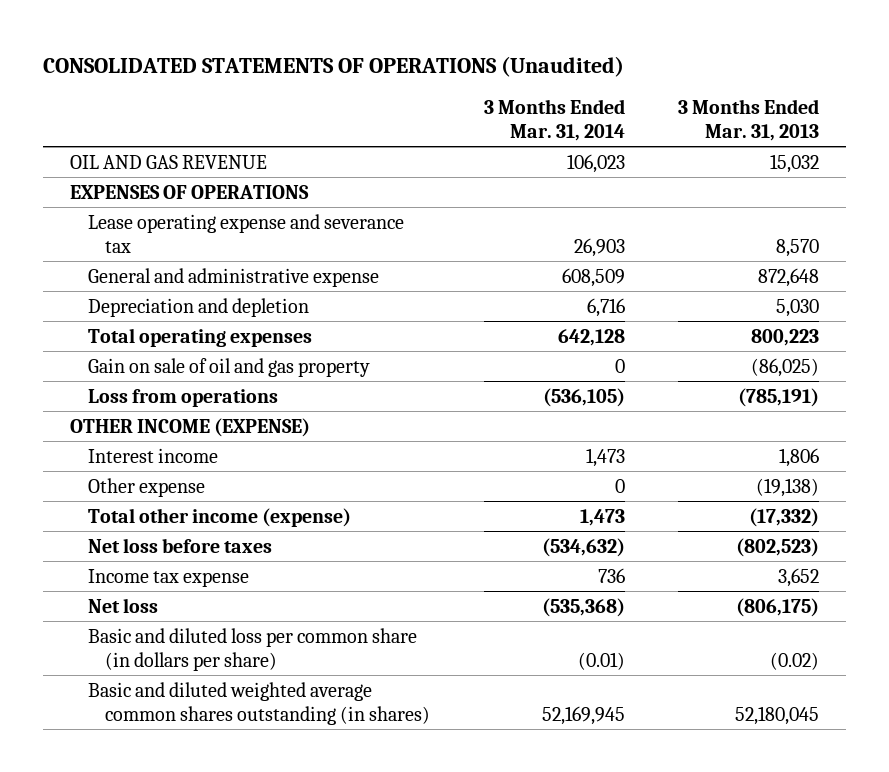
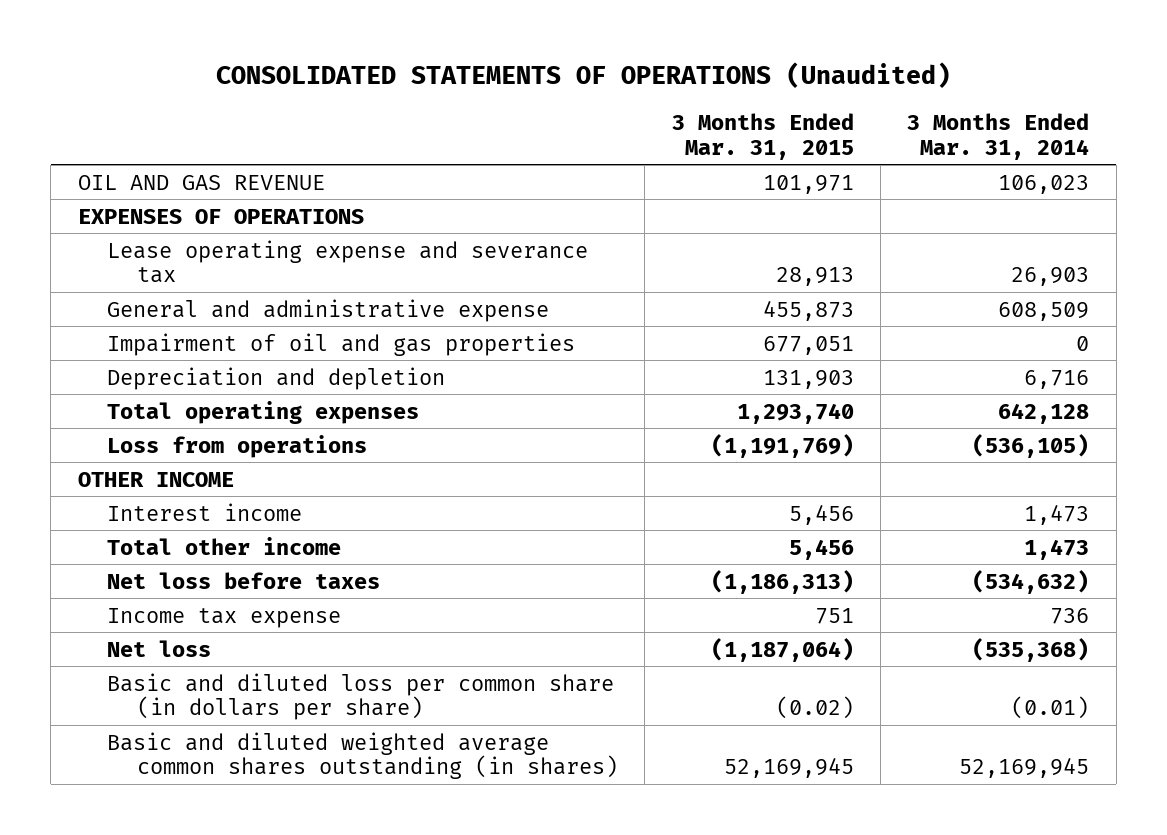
[677,98,819,141] 3 Months Ended Mar. 31, 2013 -> none
none -> [671,112,854,160] 3 Months Ended Mar. 31, 2015
none -> [107,332,576,356] Impairment of oil and gas properties
[87,357,370,377] Gain on sale of oil and gas property -> none
[69,417,310,437] OTHER INCOME (EXPENSE) -> [77,471,234,487] OTHER INCOME
[87,477,205,497] Other expense -> none
[87,507,351,527] Total other income (expense) -> [107,536,342,555] Total other income

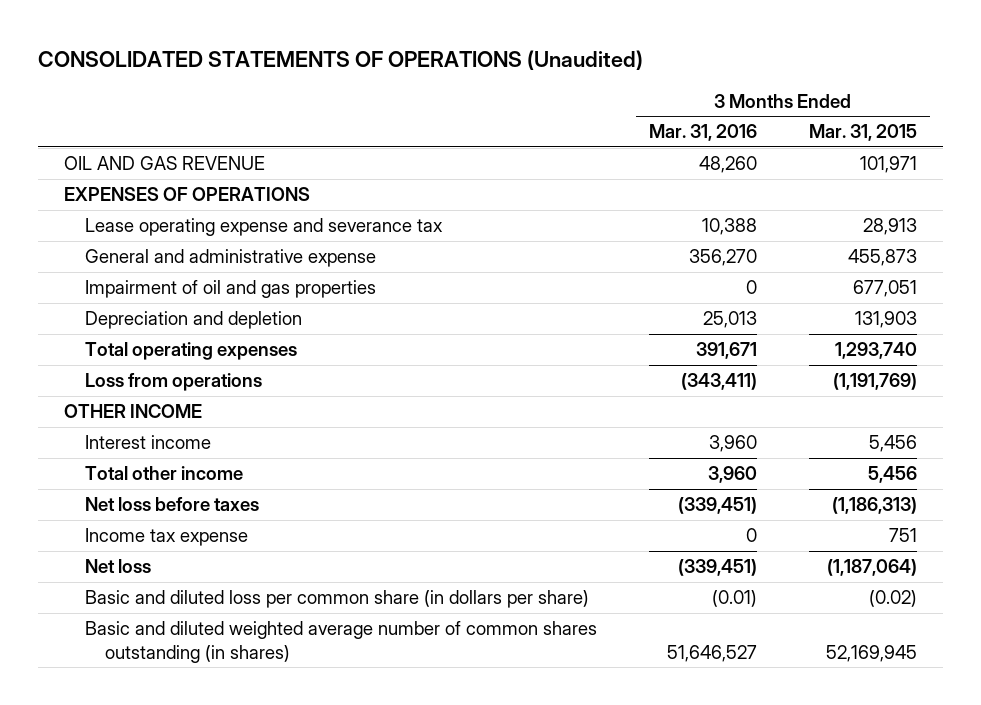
[907,112,1090,160] 3 Months Ended Mar. 31, 2014 -> none
none -> [648,124,757,142] Mar. 31, 2016
[107,731,619,780] Basic and diluted weighted average common shares outstanding (in shares) -> [84,621,597,663] Basic and diluted weighted average number of common shares outstanding (in shares)

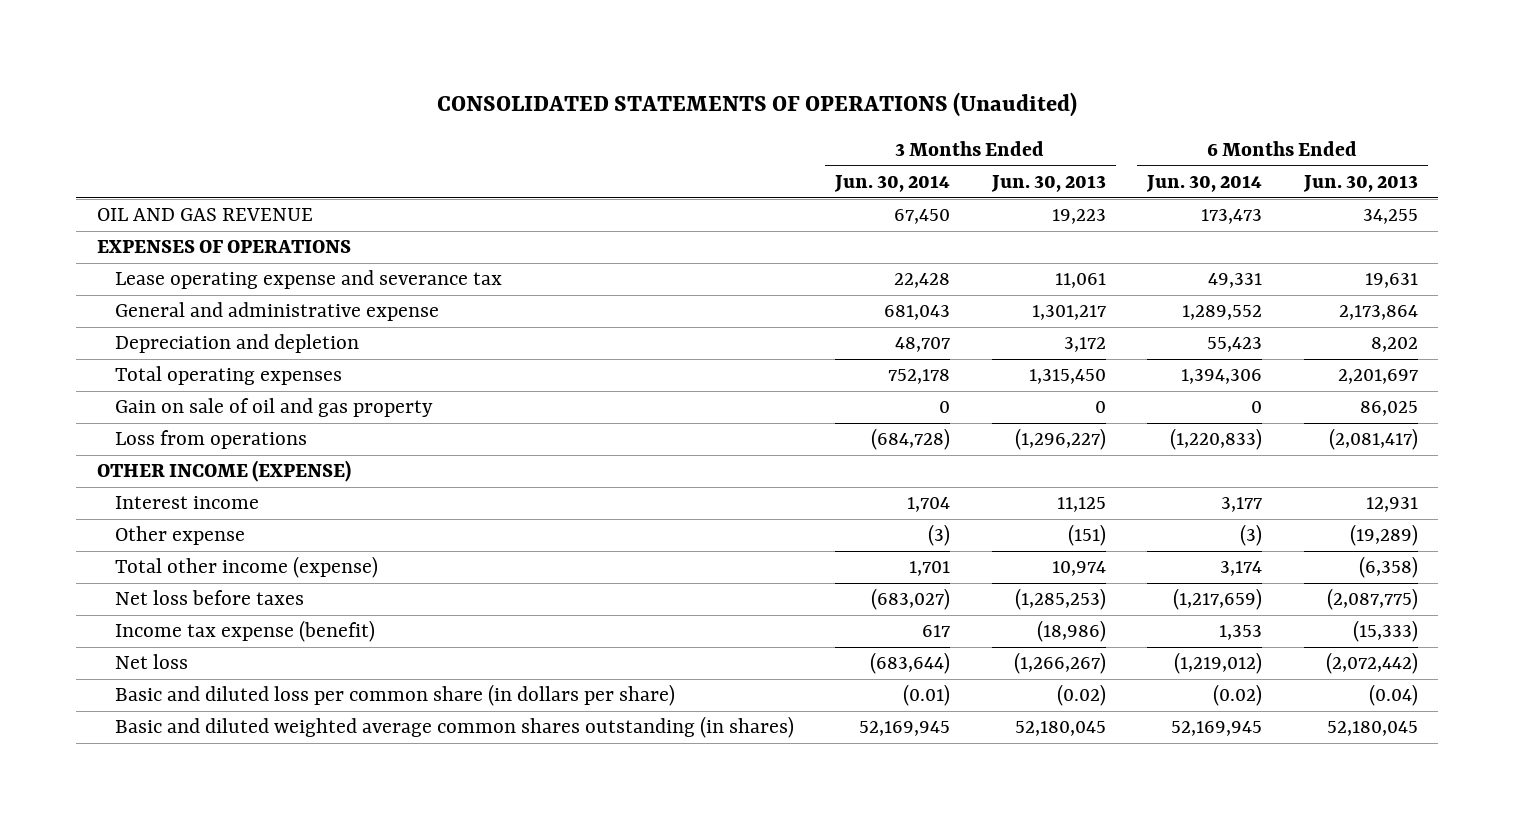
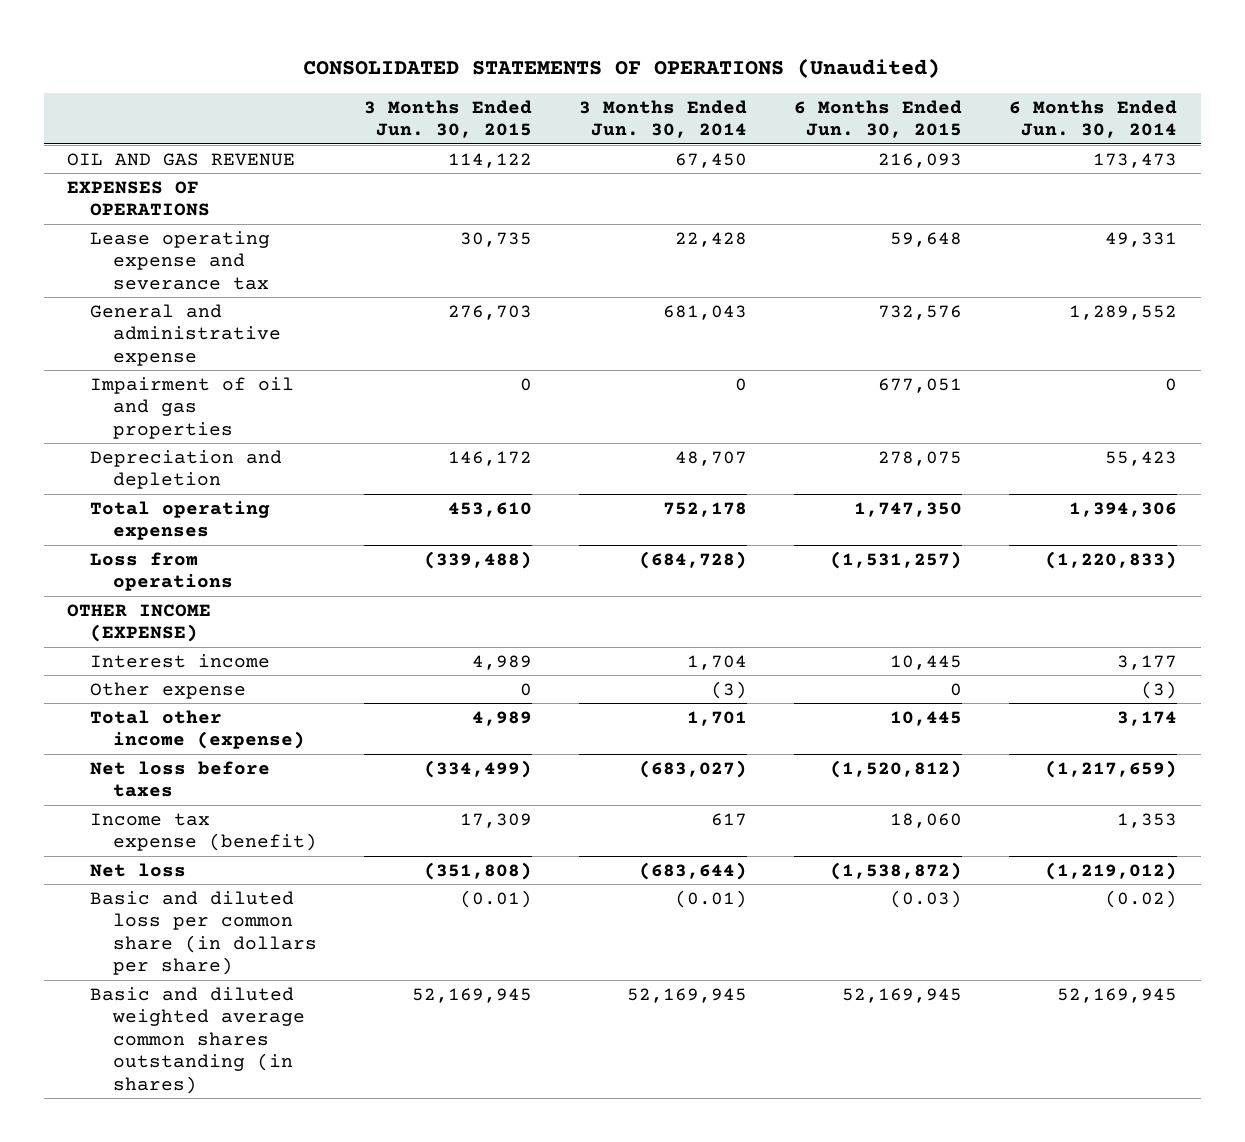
[990,174,1106,192] Jun. 30, 2013 -> none
[1302,174,1418,192] Jun. 30, 2013 -> none
none -> [364,99,533,139] 3 Months Ended Jun. 30, 2015
none -> [794,99,963,139] 6 Months Ended Jun. 30, 2015
none -> [90,376,295,439] Impairment of oil and gas properties
[114,398,433,418] Gain on sale of oil and gas property -> none

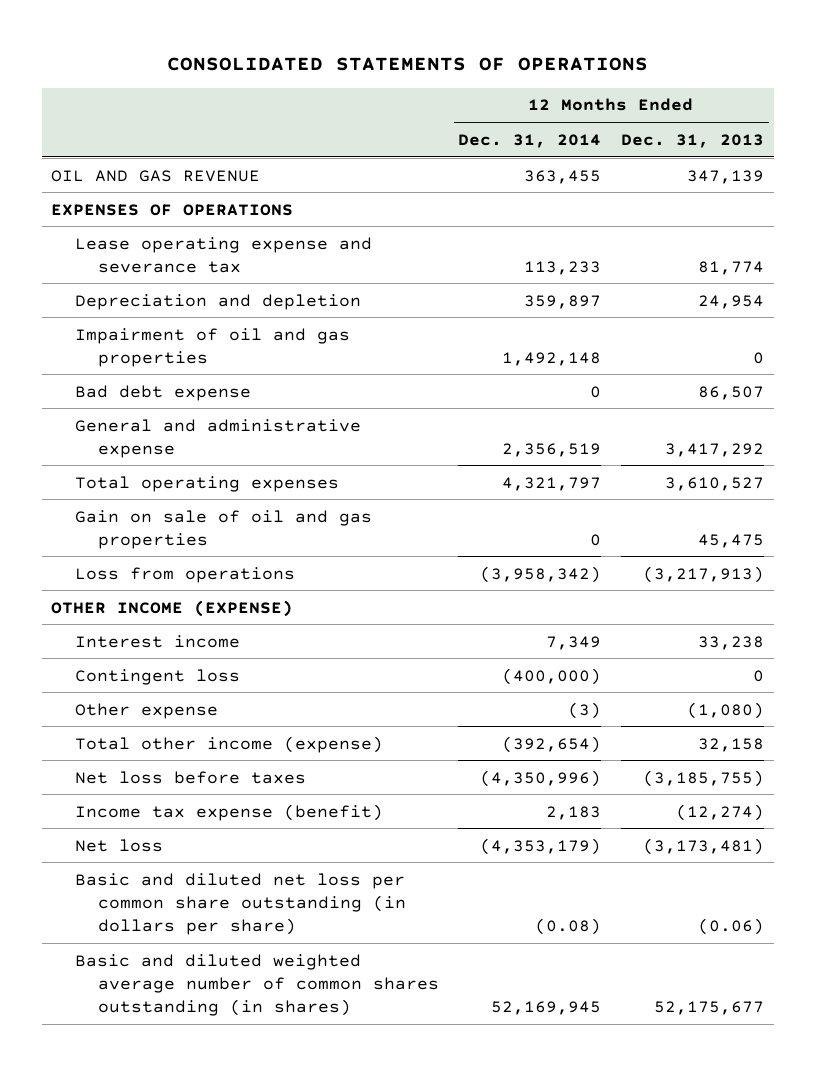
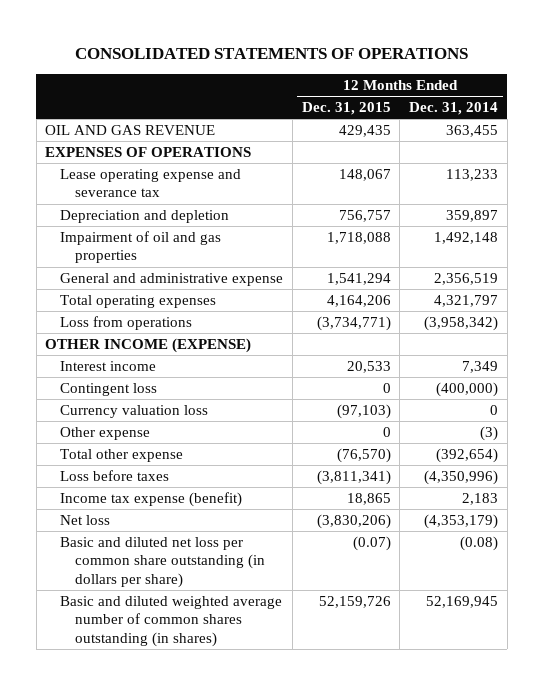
[620,133,764,148] Dec. 31, 2013 -> none
none -> [301,102,391,116] Dec. 31, 2015
[74,384,251,401] Bad debt expense -> none
[74,509,372,549] Gain on sale of oil and gas properties -> none
none -> [60,404,209,418] Currency valuation loss
[74,735,383,753] Total other income (expense) -> [60,448,184,462] Total other expense
[74,770,306,784] Net loss before taxes -> [60,469,170,481] Loss before taxes

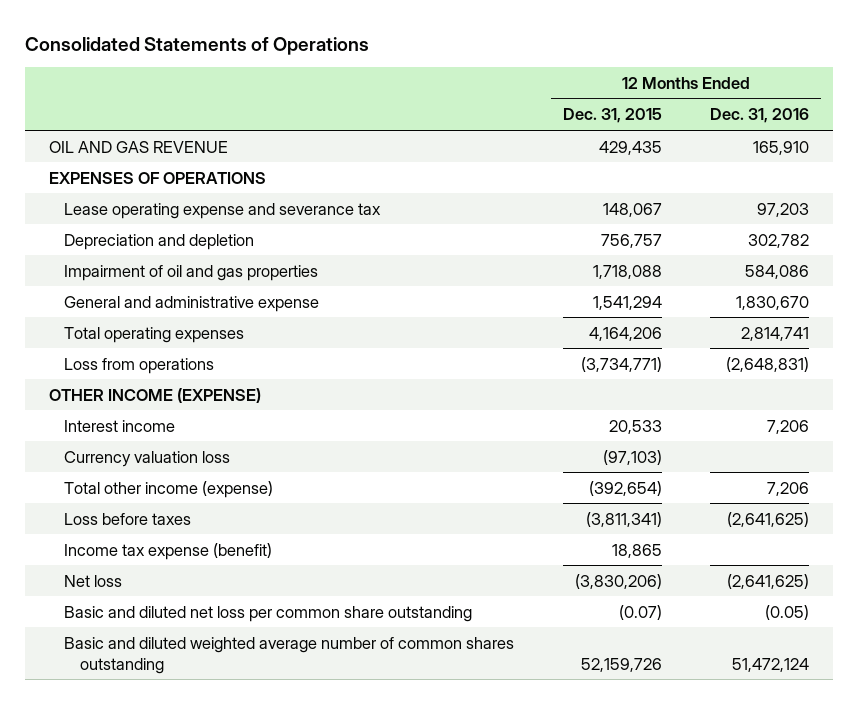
[74,48,468,60] CONSOLIDATED STATEMENTS OF OPERATIONS -> [24,36,369,55] Consolidated Statements of Operations
[409,102,499,116] Dec. 31, 2014 -> none
none -> [710,108,810,124] Dec. 31, 2016
[60,382,158,396] Contingent loss -> none
[60,426,151,440] Other expense -> none
[60,448,184,462] Total other expense -> [64,480,274,498] Total other income (expense)
[336,447,391,463] (76,570) -> [588,480,662,496] (392,654)
[60,536,266,588] Basic and diluted net loss per common share outstanding (in dollars per share) -> [64,605,473,622] Basic and diluted net loss per common share outstanding
[60,595,283,647] Basic and diluted weighted average number of common shares outstanding (in shares) -> [64,636,515,674] Basic and diluted weighted average number of common shares outstanding

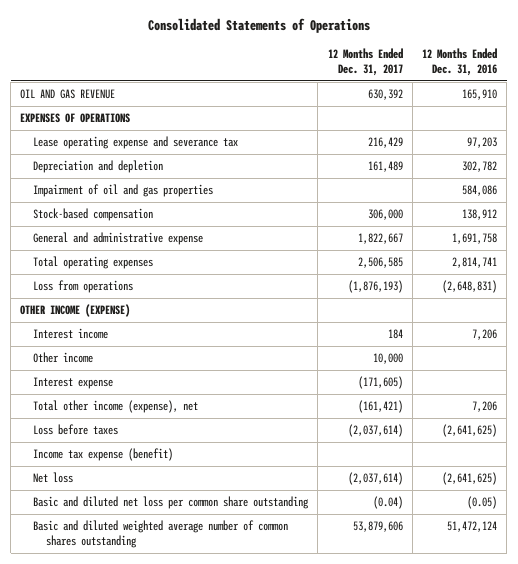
[562,108,662,124] Dec. 31, 2015 -> none
none -> [327,48,403,76] 12 Months Ended Dec. 31, 2017
none -> [33,208,154,222] Stock-based compensation
[736,295,810,310] 1,830,670 -> [452,233,498,245] 1,691,758
[64,450,231,467] Currency valuation loss -> none
none -> [33,352,94,364] Other income
none -> [33,377,114,390] Interest expense
[64,480,274,498] Total other income (expense) -> [33,400,199,414] Total other income (expense), net

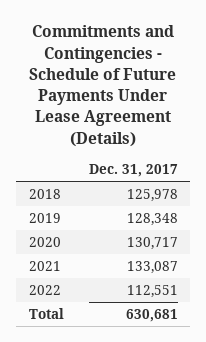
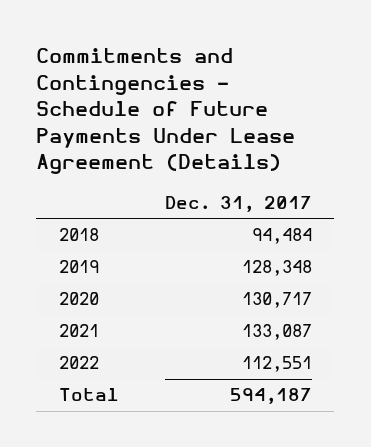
[126,188,178,202] 125,978 -> [251,228,312,245] 94,484
[125,308,178,322] 630,681 -> [229,388,312,405] 594,187

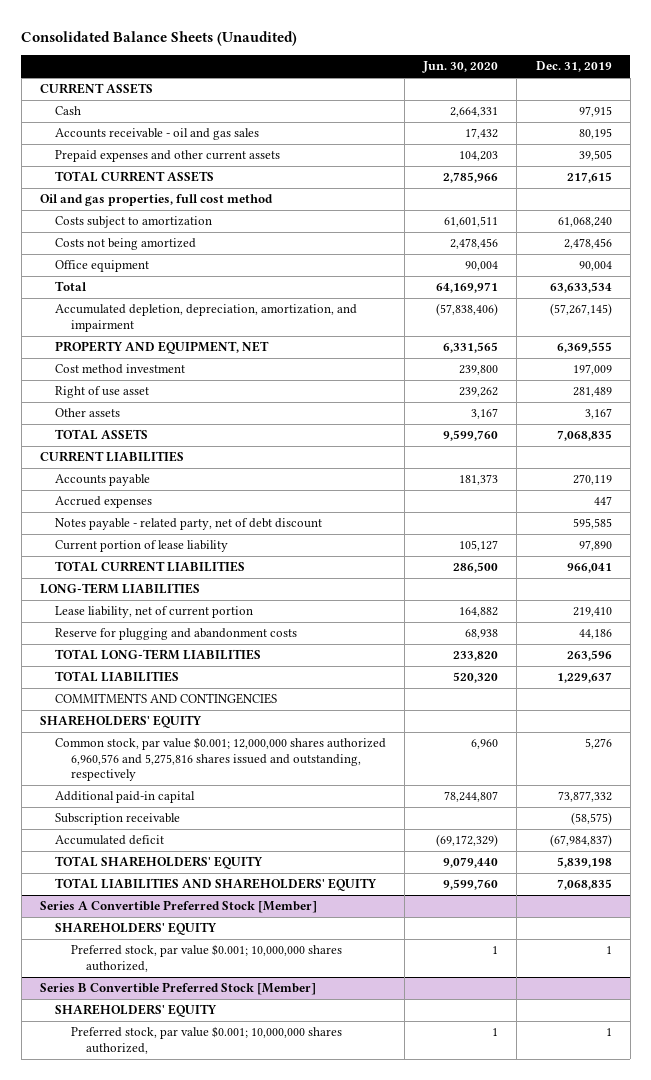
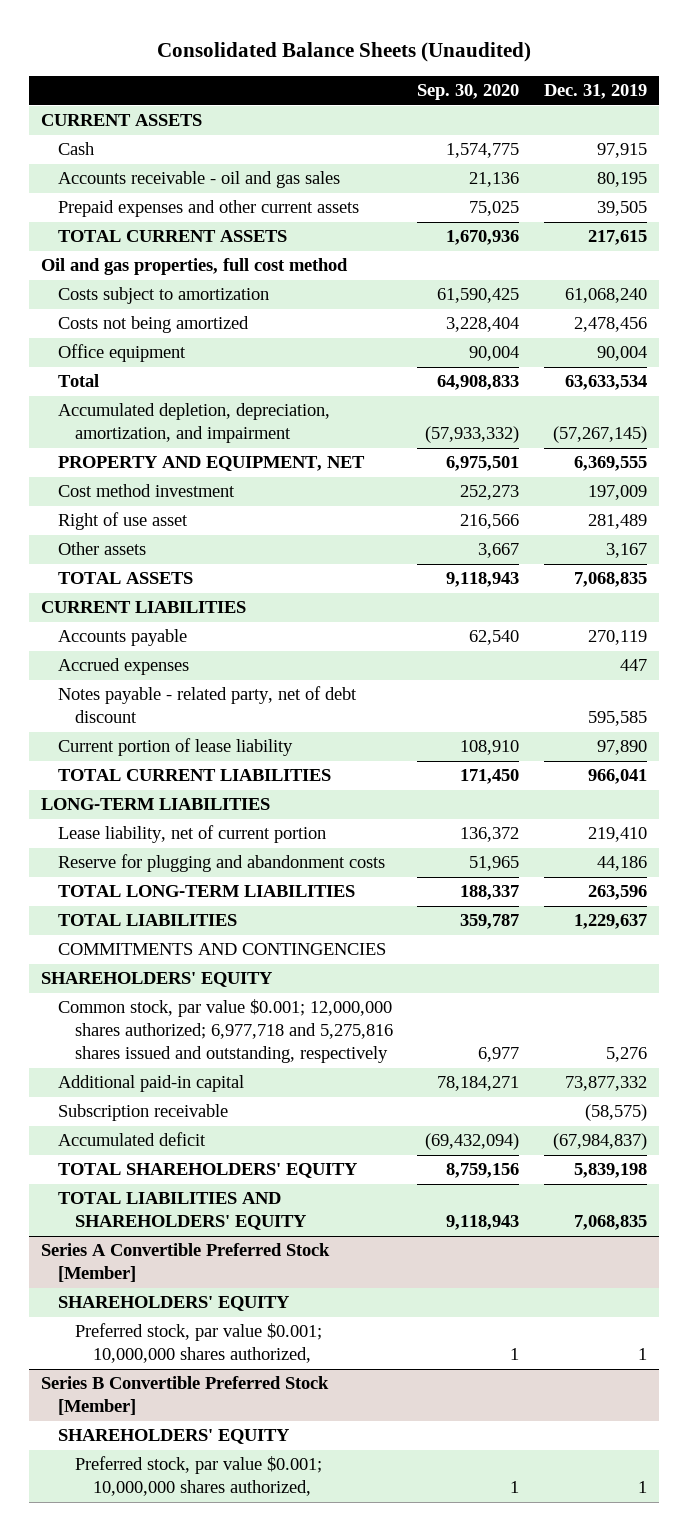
[422,61,499,74] Jun. 30, 2020 -> none
none -> [417,84,520,101] Sep. 30, 2020
[55,737,387,782] Common stock, par value $0.001; 12,000,000 shares authorized 6,960,576 and 5,275,816 shares issued and outstanding, respectively -> [58,999,394,1064] Common stock, par value $0.001; 12,000,000 shares authorized; 6,977,718 and 5,275,816 shares issued and outstanding, respectively

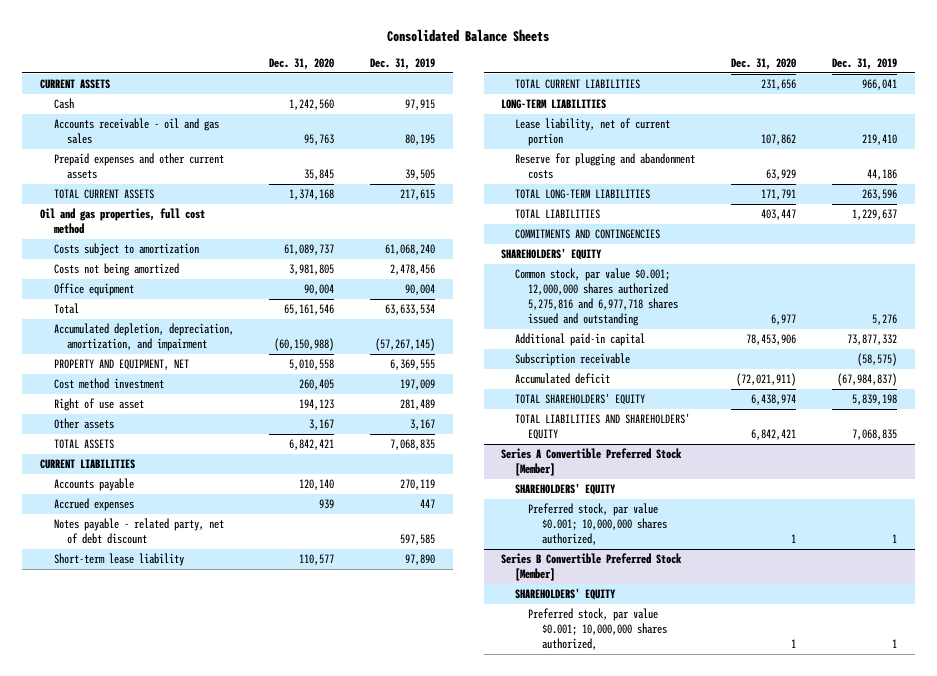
[156,42,531,63] Consolidated Balance Sheets (Unaudited) -> [387,28,550,42] Consolidated Balance Sheets
[417,84,520,101] Sep. 30, 2020 -> none
none -> [269,58,335,71] Dec. 31, 2020
[587,711,647,727] 595,585 -> [400,534,436,546] 597,585
[58,738,294,757] Current portion of lease liability -> [53,553,184,567] Short-term lease liability
[58,999,394,1064] Common stock, par value $0.001; 12,000,000 shares authorized; 6,977,718 and 5,275,816 shares issued and outstanding, respectively -> [514,268,679,326] Common stock, par value $0.001; 12,000,000 shares authorized 5,275,816 and 6,977,718 shares issued and outstanding

